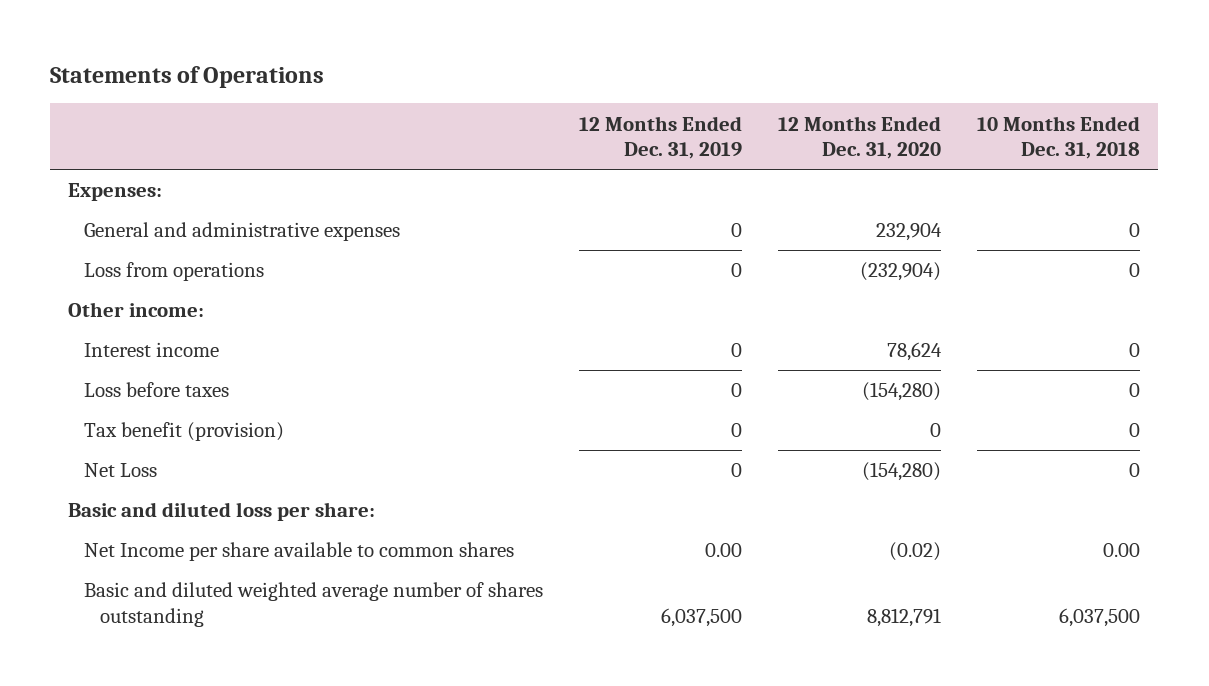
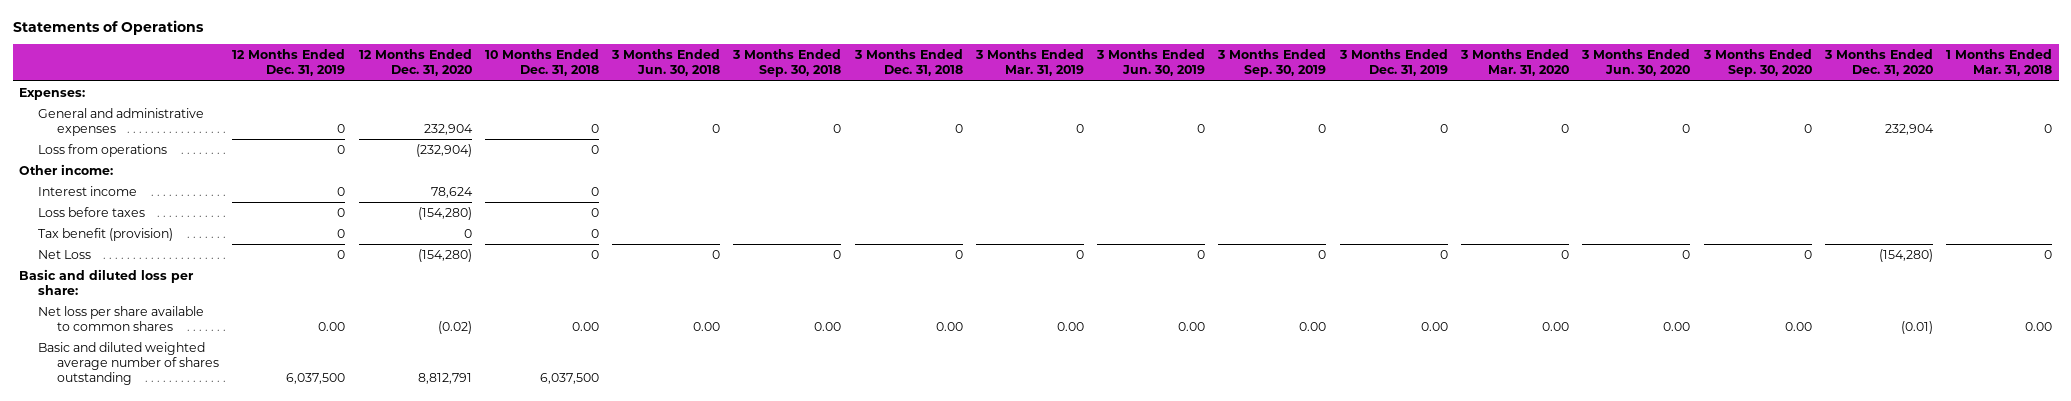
none -> [611,49,721,77] 3 Months Ended Jun. 30, 2018
none -> [732,49,842,78] 3 Months Ended Sep. 30, 2018
none -> [853,49,963,77] 3 Months Ended Dec. 31, 2018
none -> [974,49,1084,77] 3 Months Ended Mar. 31, 2019
none -> [1096,49,1206,77] 3 Months Ended Jun. 30, 2019
none -> [1217,49,1327,78] 3 Months Ended Sep. 30, 2019
none -> [1338,49,1448,77] 3 Months Ended Dec. 31, 2019
none -> [1459,49,1569,77] 3 Months Ended Mar. 31, 2020
none -> [1581,49,1691,77] 3 Months Ended Jun. 30, 2020
none -> [1702,49,1812,78] 3 Months Ended Sep. 30, 2020
none -> [1823,49,1933,77] 3 Months Ended Dec. 31, 2020
none -> [1946,49,2053,77] 1 Months Ended Mar. 31, 2018
[84,542,515,562] Net Income per share available to common shares -> [38,305,205,332] Net loss per share available to common shares

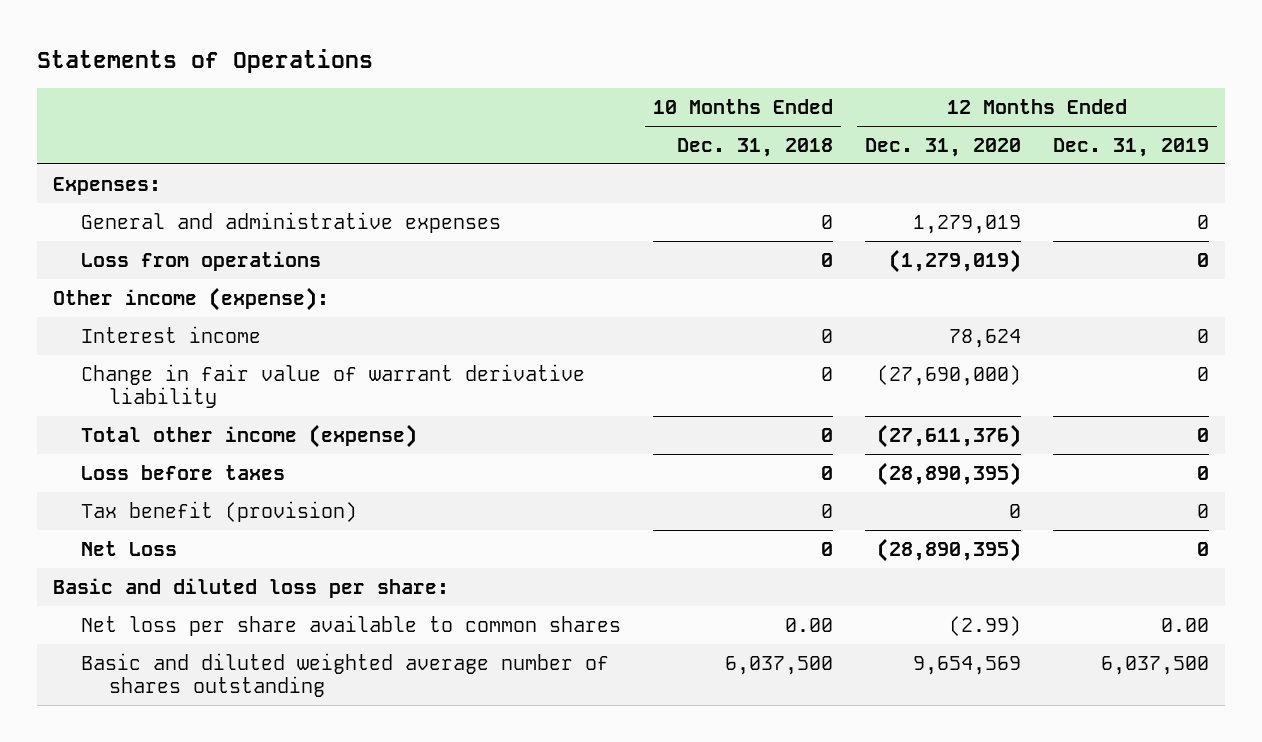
[611,49,721,77] 3 Months Ended Jun. 30, 2018 -> none
[732,49,842,78] 3 Months Ended Sep. 30, 2018 -> none
[853,49,963,77] 3 Months Ended Dec. 31, 2018 -> none
[974,49,1084,77] 3 Months Ended Mar. 31, 2019 -> none
[1096,49,1206,77] 3 Months Ended Jun. 30, 2019 -> none
[1217,49,1327,78] 3 Months Ended Sep. 30, 2019 -> none
[1338,49,1448,77] 3 Months Ended Dec. 31, 2019 -> none
[1459,49,1569,77] 3 Months Ended Mar. 31, 2020 -> none
[1581,49,1691,77] 3 Months Ended Jun. 30, 2020 -> none
[1702,49,1812,78] 3 Months Ended Sep. 30, 2020 -> none
[1823,49,1933,77] 3 Months Ended Dec. 31, 2020 -> none
[1946,49,2053,77] 1 Months Ended Mar. 31, 2018 -> none
[423,124,473,136] 232,904 -> [912,214,1021,234] 1,279,019
[415,143,472,157] (232,904) -> [888,248,1021,273] (1,279,019)
[19,163,114,175] Other income: -> [52,286,329,311] Other income (expense):
none -> [81,363,586,408] Change in fair value of warrant derivative liability
none -> [81,423,418,448] Total other income (expense)
[417,206,472,220] (154,280) -> [876,461,1021,486] (28,890,395)
[417,248,472,262] (154,280) -> [876,537,1021,562] (28,890,395)
[437,321,472,335] (0.02) -> [948,615,1021,636] (2.99)
[417,373,472,385] 8,812,791 -> [912,655,1021,675] 9,654,569

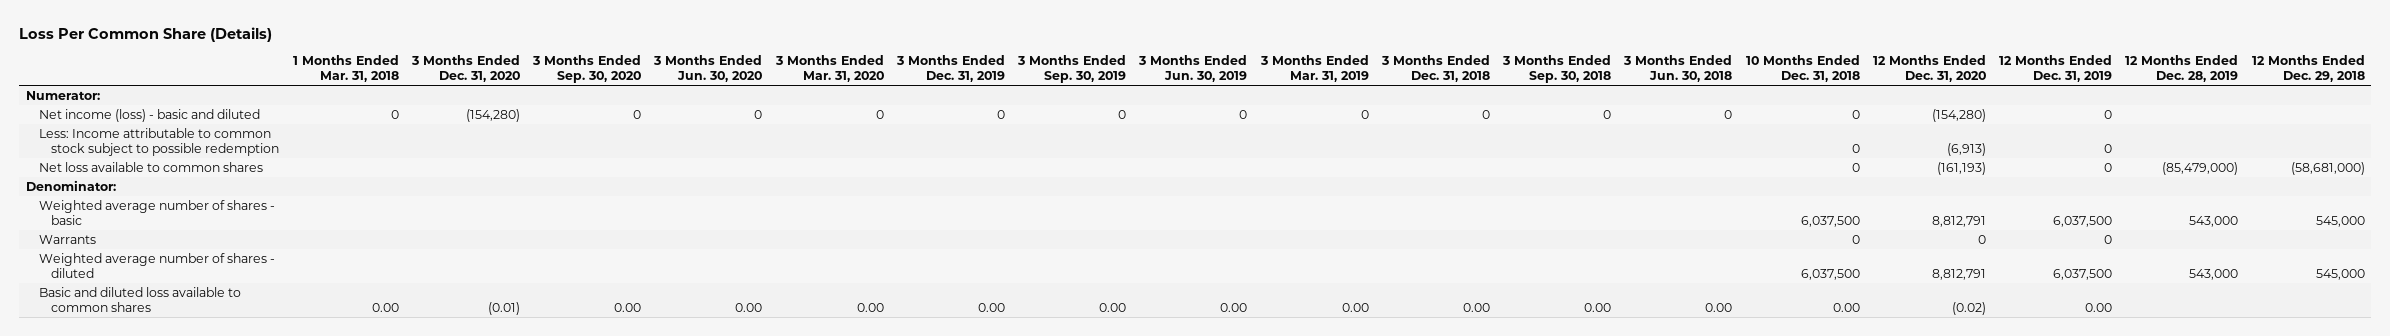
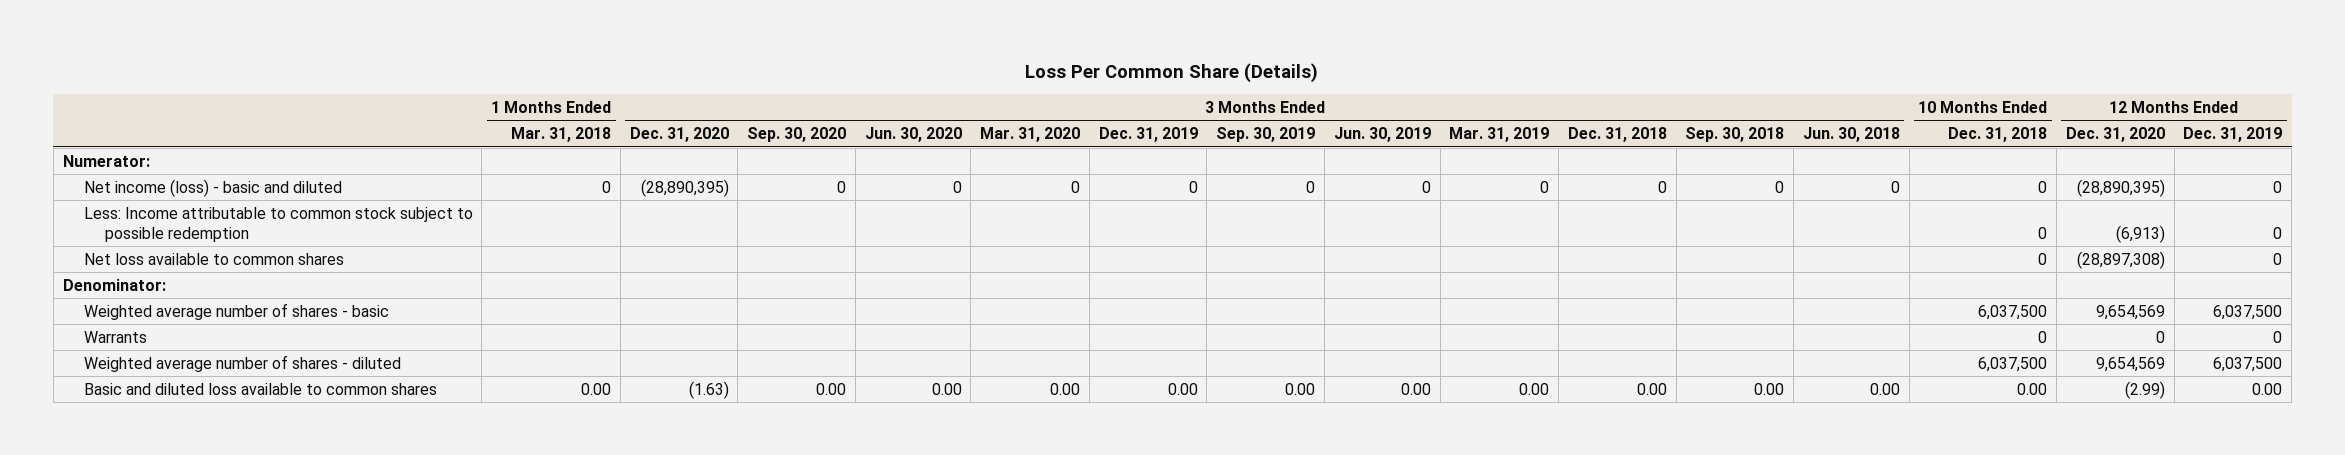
[2125,55,2239,83] 12 Months Ended Dec. 28, 2019 -> none
[2251,55,2365,83] 12 Months Ended Dec. 29, 2018 -> none
[465,108,520,122] (154,280) -> [640,178,729,197] (28,890,395)
[1931,108,1986,122] (154,280) -> [2076,178,2165,197] (28,890,395)
[1936,161,1986,175] (161,193) -> [2076,250,2165,269] (28,897,308)
[1931,215,1986,227] 8,812,791 -> [2095,304,2165,320] 9,654,569
[1931,268,1986,280] 8,812,791 -> [2095,356,2165,372] 9,654,569
[487,301,520,315] (0.01) -> [688,380,729,399] (1.63)
[1951,301,1986,315] (0.02) -> [2124,380,2165,399] (2.99)

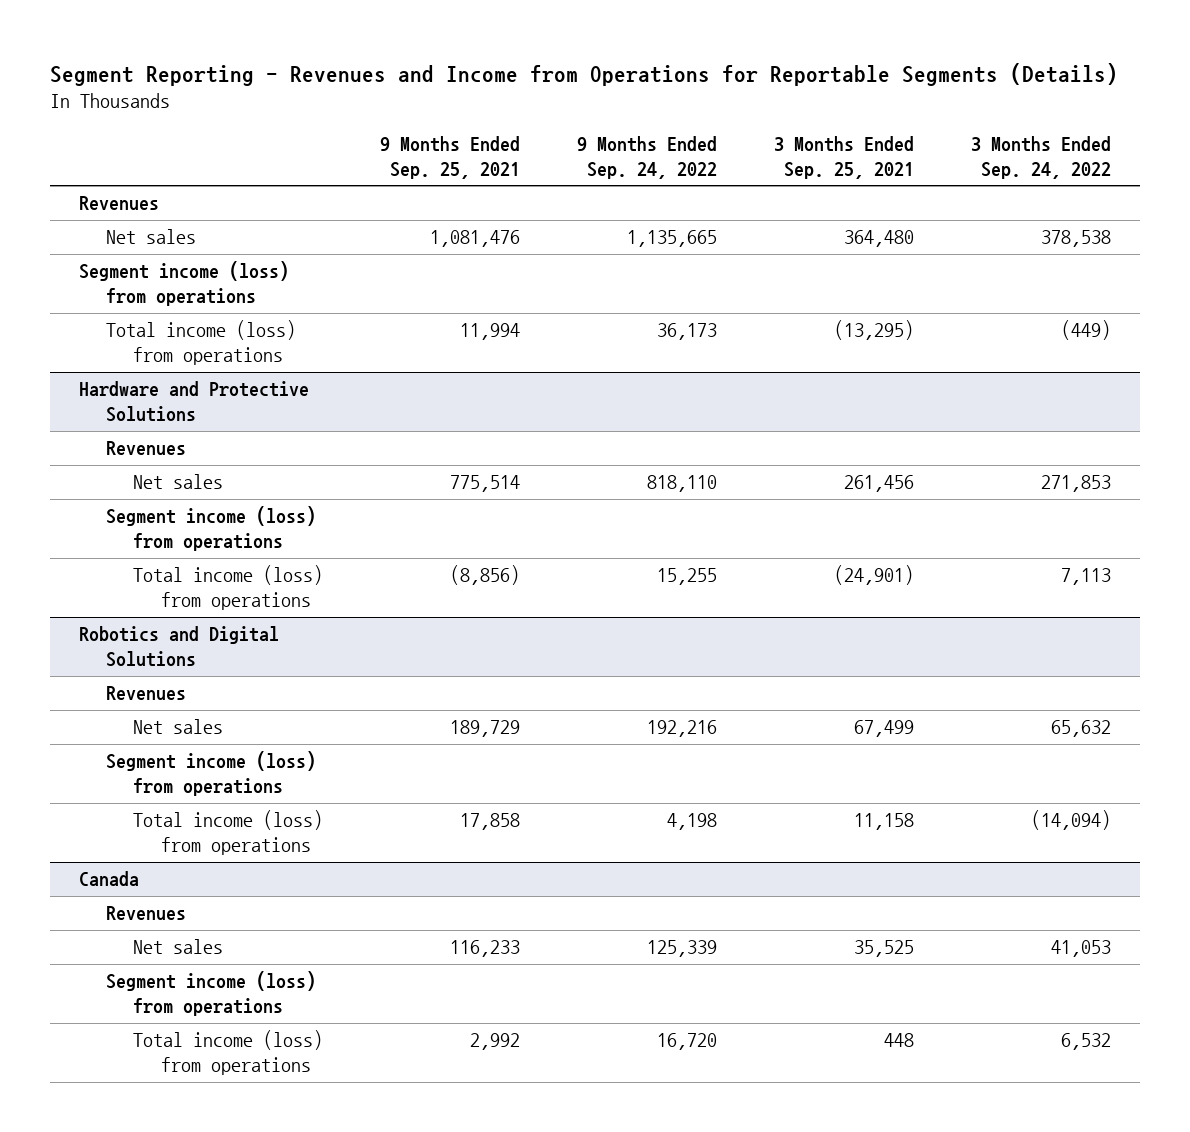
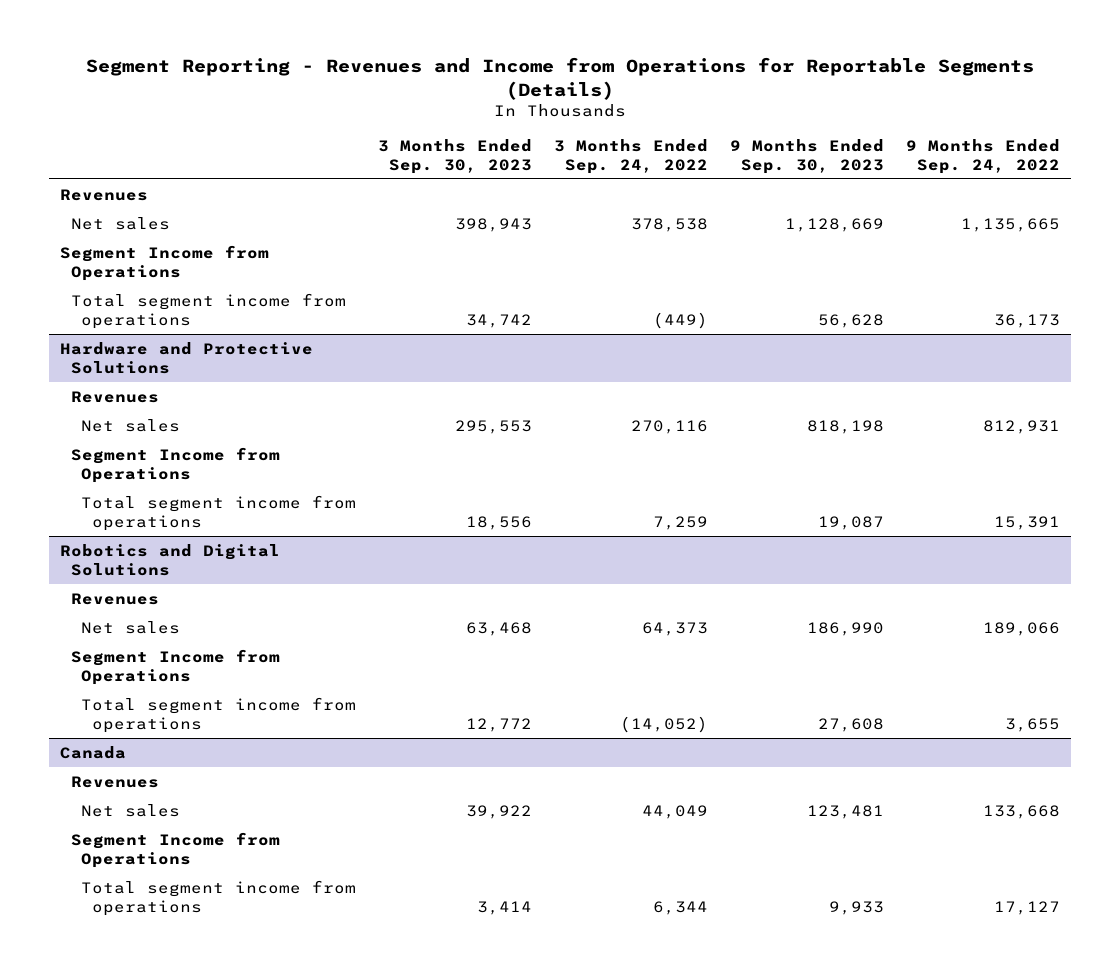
[380,135,521,179] 9 Months Ended Sep. 25, 2021 -> none
[774,135,915,179] 3 Months Ended Sep. 25, 2021 -> none
none -> [378,138,533,174] 3 Months Ended Sep. 30, 2023
none -> [730,138,885,174] 9 Months Ended Sep. 30, 2023
[78,261,289,307] Segment income (loss) from operations -> [59,244,269,281] Segment Income from Operations
[106,320,297,366] Total income (loss) from operations -> [70,292,346,329] Total segment income from operations
[647,475,718,493] 818,110 -> [982,419,1060,434] 812,931
[1041,475,1112,493] 271,853 -> [631,419,709,434] 270,116
[106,506,317,552] Segment income (loss) from operations -> [70,446,280,483] Segment Income from Operations
[133,565,324,611] Total income (loss) from operations -> [81,494,357,531] Total segment income from operations
[657,568,718,586] 15,255 -> [993,515,1060,530] 15,391
[1061,568,1112,586] 7,113 -> [653,515,709,530] 7,259
[647,720,718,738] 192,216 -> [982,621,1060,636] 189,066
[1051,720,1112,738] 65,632 -> [642,621,709,636] 64,373
[106,751,317,797] Segment income (loss) from operations -> [70,648,280,685] Segment Income from Operations
[133,810,324,856] Total income (loss) from operations -> [81,696,357,733] Total segment income from operations
[667,813,718,831] 4,198 -> [1004,717,1060,732] 3,655
[1031,810,1112,831] (14,094) -> [620,715,709,733] (14,052)
[647,940,718,958] 125,339 -> [982,804,1060,819] 133,668
[1051,940,1112,958] 41,053 -> [642,804,709,819] 44,049
[106,971,317,1017] Segment income (loss) from operations -> [70,831,280,868] Segment Income from Operations
[133,1030,324,1076] Total income (loss) from operations -> [81,879,357,916] Total segment income from operations
[657,1033,718,1051] 16,720 -> [993,900,1060,915] 17,127
[1061,1033,1112,1051] 6,532 -> [653,900,709,915] 6,344

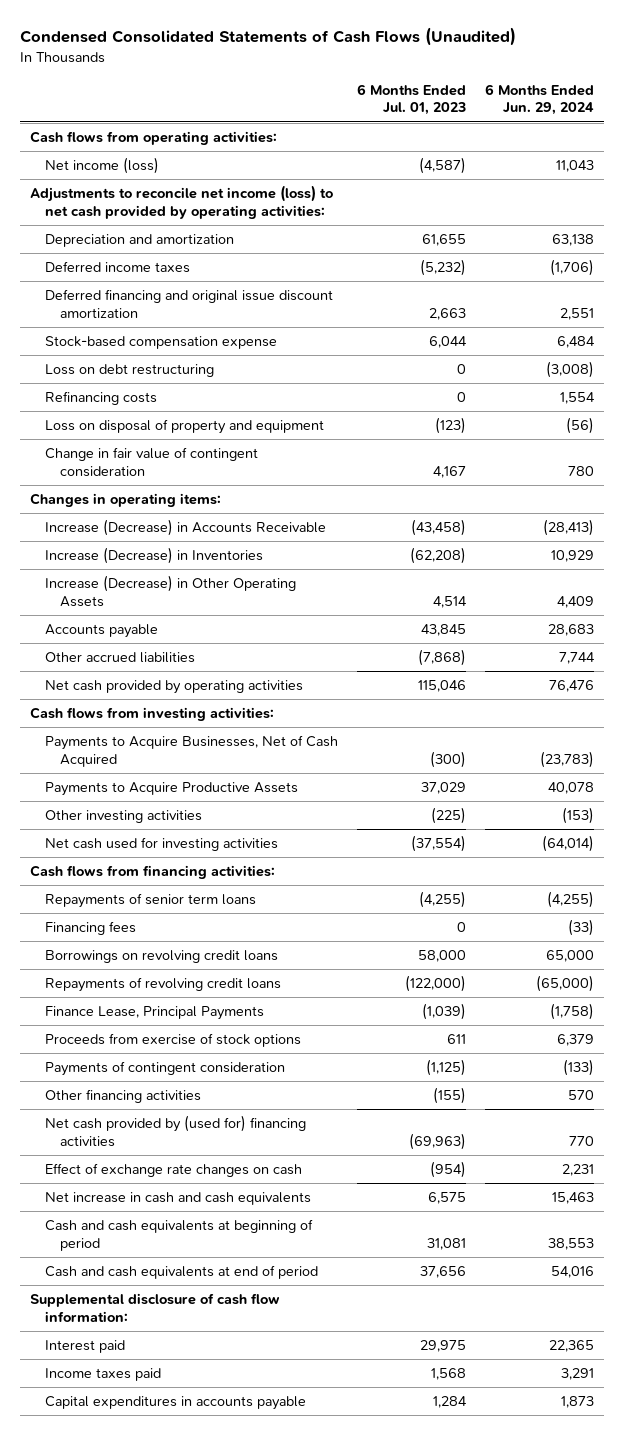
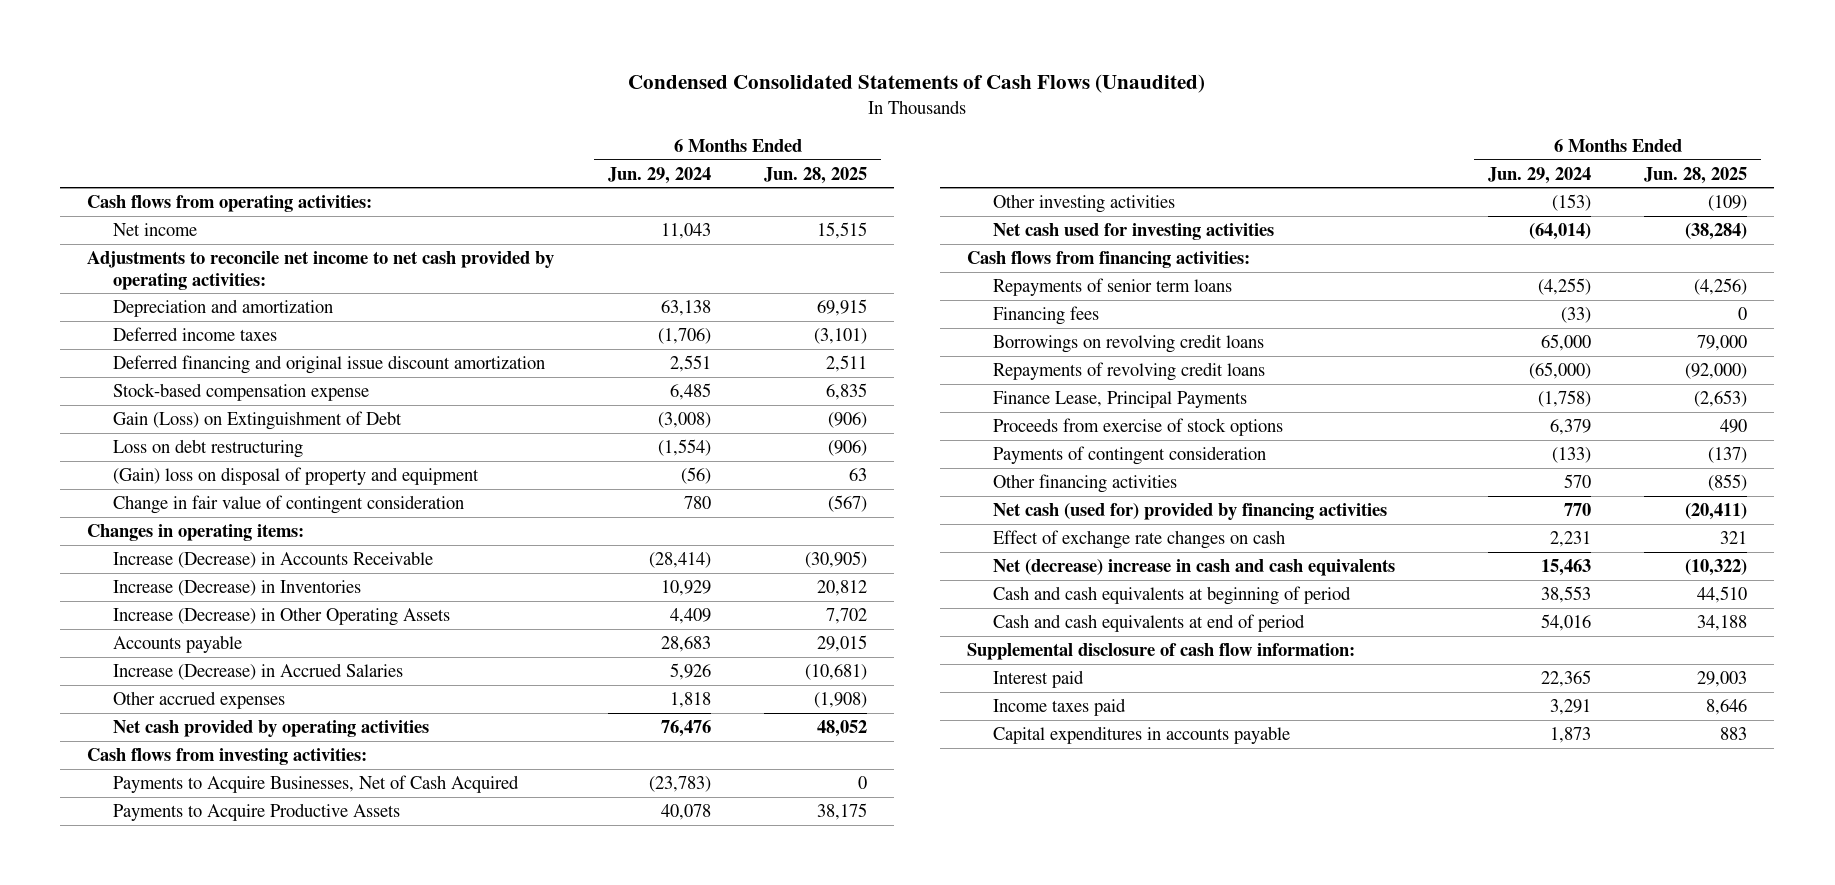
[356,83,466,116] 6 Months Ended Jul. 01, 2023 -> none
none -> [764,166,868,184] Jun. 28, 2025
[44,156,159,174] Net income (loss) -> [113,222,198,236] Net income
[29,184,333,219] Adjustments to reconcile net income (loss) to net cash provided by operating activities: -> [87,250,555,290] Adjustments to reconcile net income to net cash provided by operating activities:
[44,390,157,405] Refinancing costs -> none
[557,335,596,348] 6,484 -> [669,382,711,400] 6,485
none -> [113,410,403,430] Gain (Loss) on Extinguishment of Debt
[546,360,595,378] (3,008) -> [657,438,711,456] (1,554)
[44,418,324,434] Loss on disposal of property and equipment -> [113,466,480,485] (Gain) loss on disposal of property and equipment
[543,518,595,536] (28,413) -> [648,551,711,568] (28,414)
none -> [113,662,404,680] Increase (Decrease) in Accrued Salaries
[44,651,195,663] Other accrued liabilities -> [113,690,286,709] Other accrued expenses
[559,651,596,664] 7,744 -> [669,691,711,708] 1,818
[44,1114,306,1147] Net cash provided by (used for) financing activities -> [993,502,1388,520] Net cash (used for) provided by financing activities
[44,1191,311,1205] Net increase in cash and cash equivalents -> [993,558,1396,576] Net (decrease) increase in cash and cash equivalents

